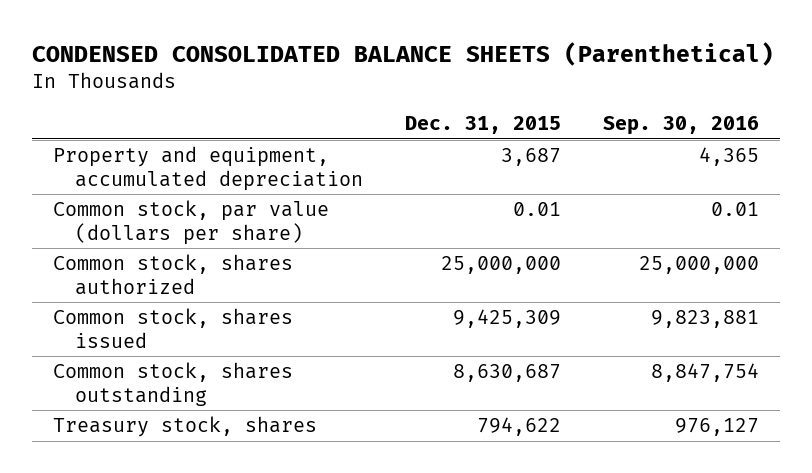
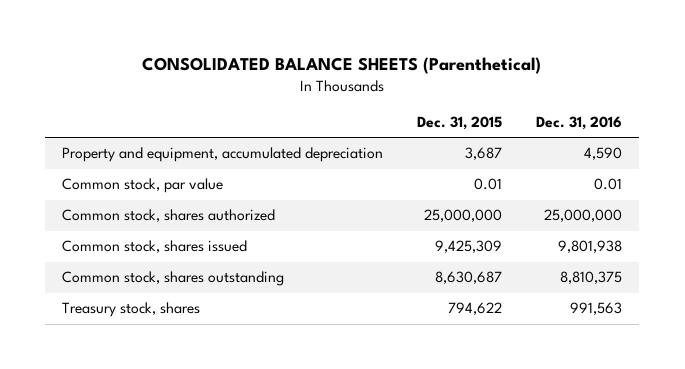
[31,41,774,66] CONDENSED CONSOLIDATED BALANCE SHEETS (Parenthetical) -> [142,56,542,74] CONSOLIDATED BALANCE SHEETS (Parenthetical)
[603,116,760,136] Sep. 30, 2016 -> none
none -> [536,115,623,130] Dec. 31, 2016
[52,200,329,245] Common stock, par value (dollars per share) -> [62,178,224,194] Common stock, par value

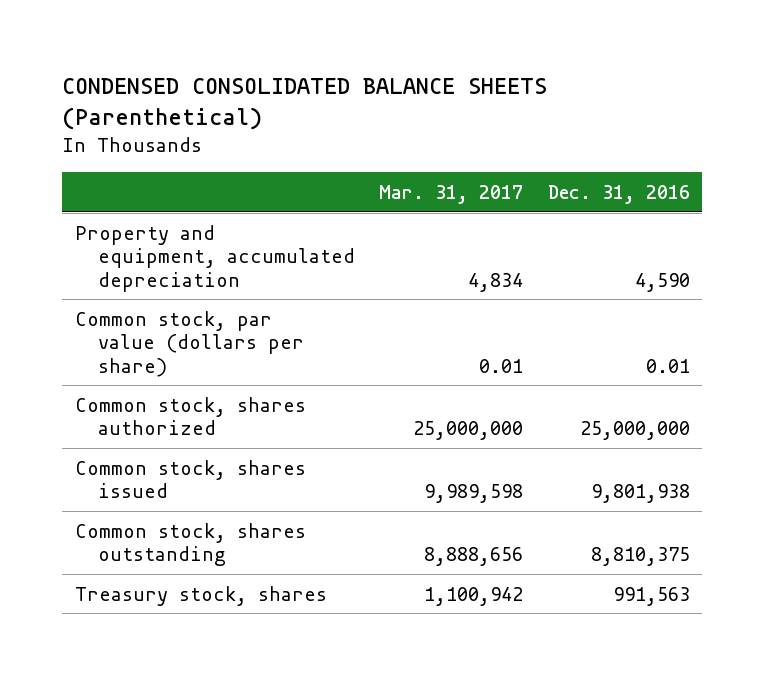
[142,56,542,74] CONSOLIDATED BALANCE SHEETS (Parenthetical) -> [62,77,548,130] CONDENSED CONSOLIDATED BALANCE SHEETS (Parenthetical)
[417,115,503,130] Dec. 31, 2015 -> none
none -> [379,185,524,205] Mar. 31, 2017
[62,178,224,194] Common stock, par value -> [74,310,304,377] Common stock, par value (dollars per share)

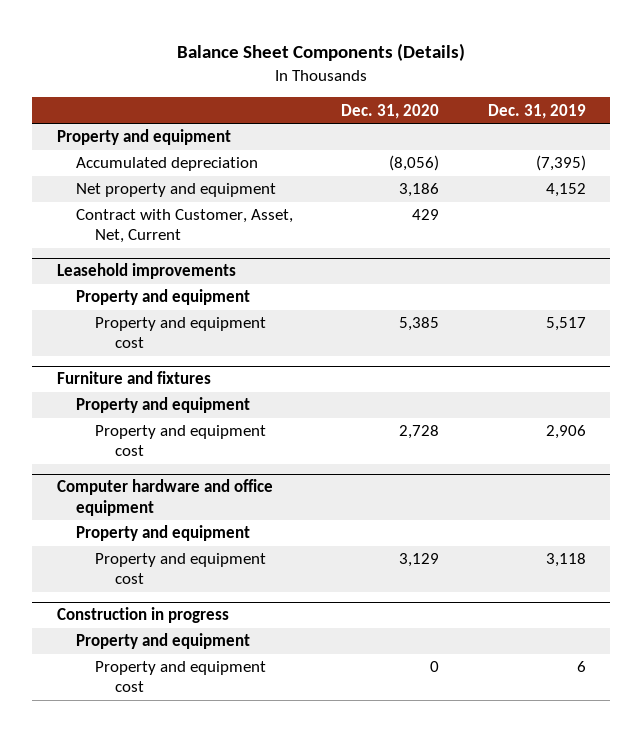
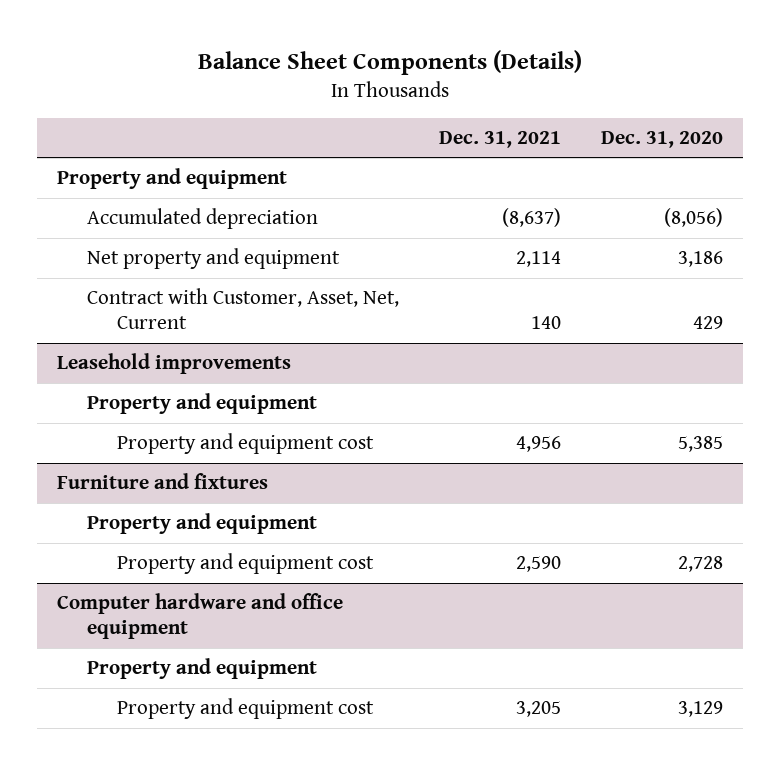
[487,103,586,119] Dec. 31, 2019 -> none
none -> [439,130,562,148] Dec. 31, 2021
[56,607,229,624] Construction in progress -> none
[75,633,250,650] Property and equipment -> none
[95,661,267,693] Property and equipment cost -> none

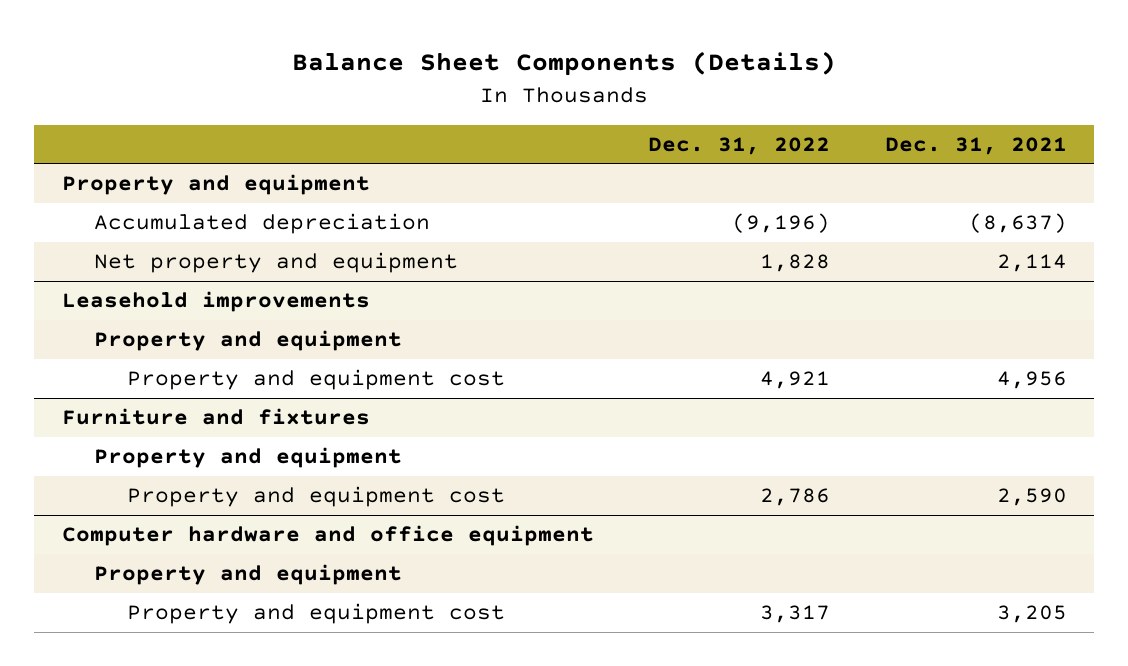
[601,130,724,148] Dec. 31, 2020 -> none
none -> [648,136,831,155] Dec. 31, 2022
[87,288,400,330] Contract with Customer, Asset, Net, Current -> none

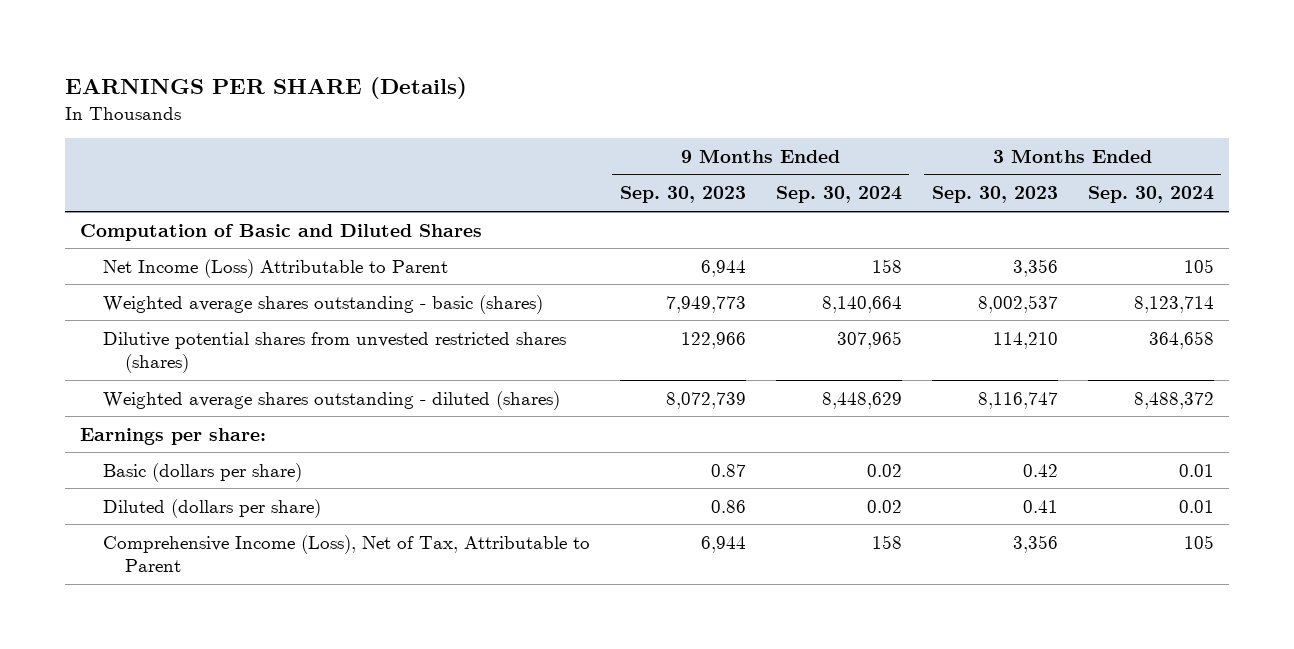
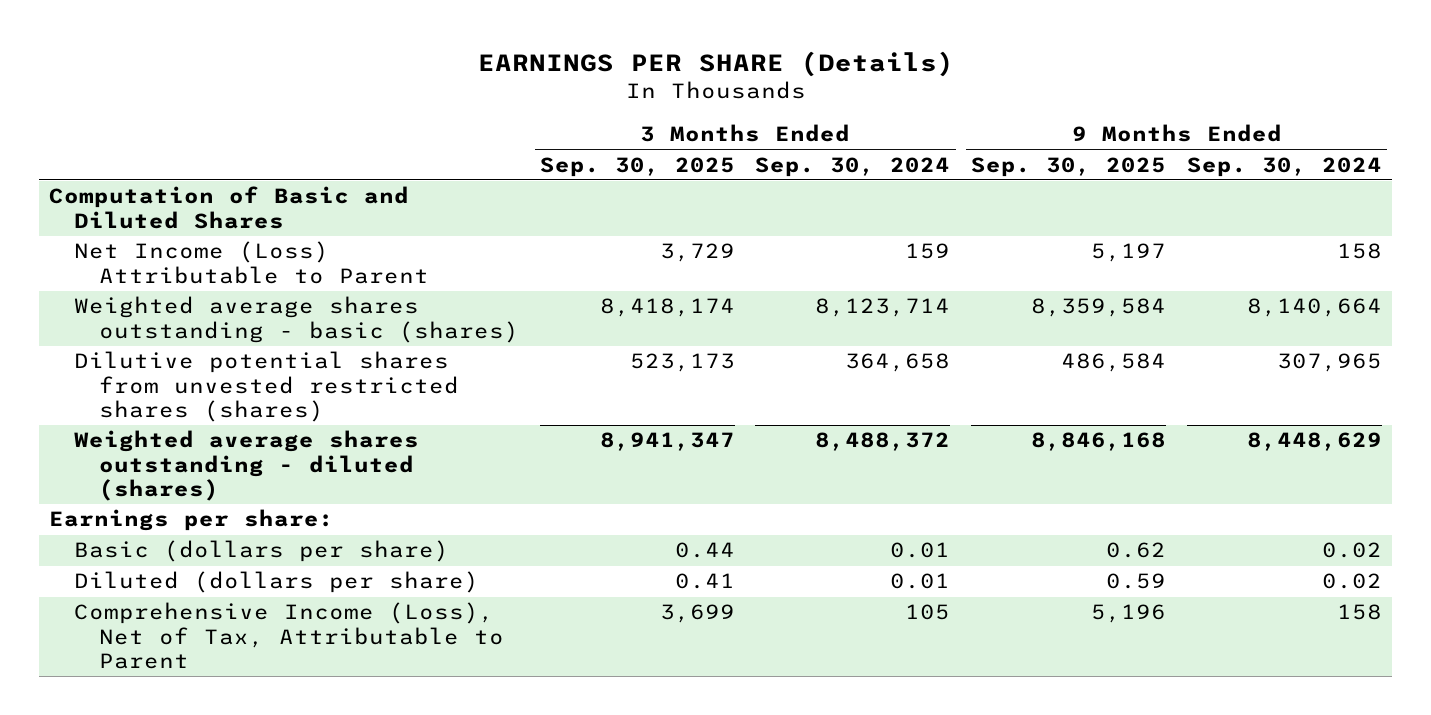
[619,186,746,204] Sep. 30, 2023 -> none
[931,186,1058,204] Sep. 30, 2023 -> none
none -> [539,156,735,177] Sep. 30, 2025
none -> [971,156,1167,177] Sep. 30, 2025
[1183,258,1214,273] 105 -> [905,243,951,260] 159

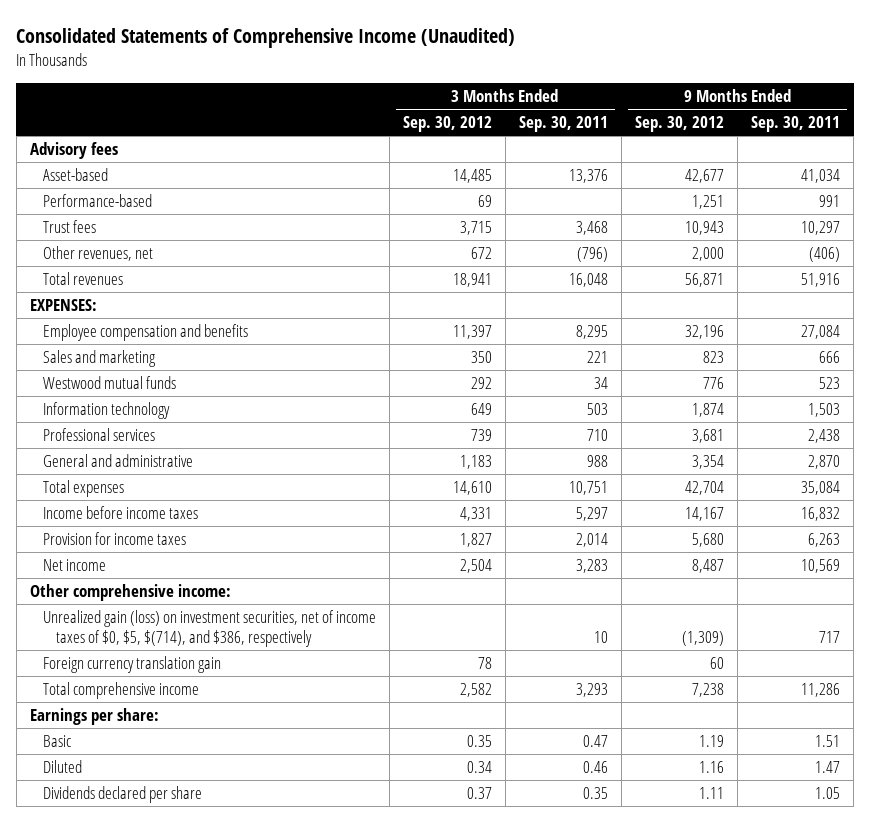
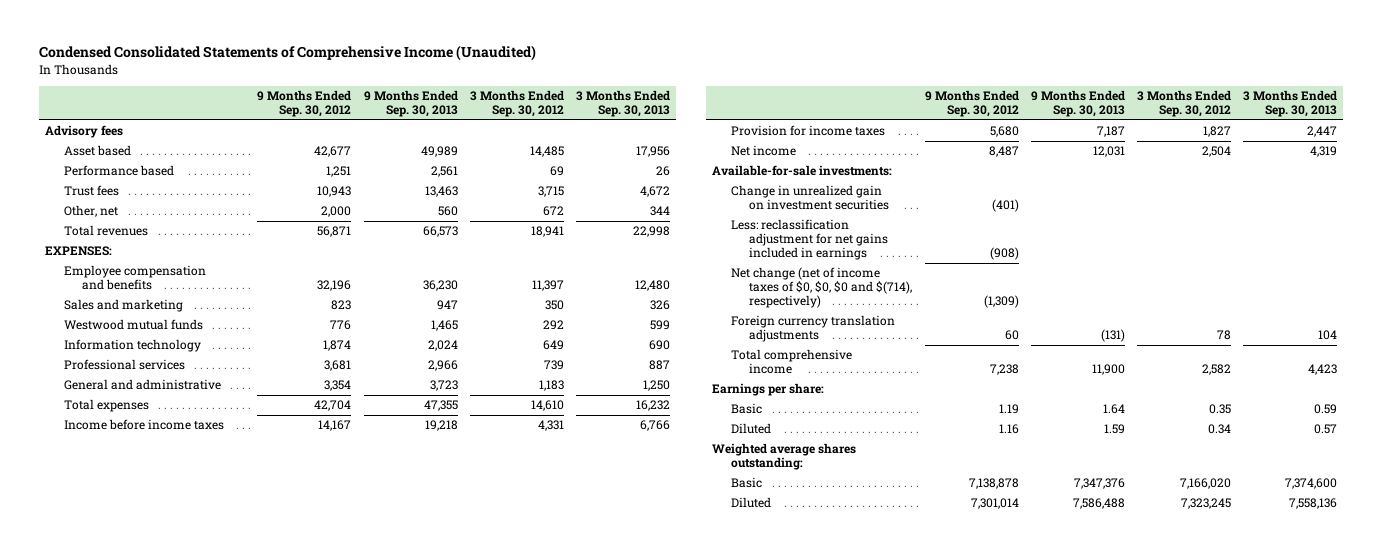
[16,27,516,48] Consolidated Statements of Comprehensive Income (Unaudited) -> [38,45,536,62] Condensed Consolidated Statements of Comprehensive Income (Unaudited)
[518,116,608,133] Sep. 30, 2011 -> none
[751,116,841,133] Sep. 30, 2011 -> none
none -> [363,90,458,117] 9 Months Ended Sep. 30, 2013
none -> [575,90,670,117] 3 Months Ended Sep. 30, 2013
[42,168,108,182] Asset-based -> [63,145,131,157] Asset based
[42,194,152,208] Performance-based -> [63,165,174,177] Performance based
[42,246,153,262] Other revenues, net -> [63,205,118,218] Other, net
[29,584,231,602] Other comprehensive income: -> none
none -> [712,165,893,177] Available-for-sale investments:
[42,610,376,647] Unrealized gain (loss) on investment securities, net of income taxes of $0, $5, $(714), and $386, respectively -> [730,185,890,211] Change in unrealized gain on investment securities
[681,630,724,646] (1,309) -> [991,199,1019,213] (401)
none -> [730,219,889,261] Less: reclassification adjustment for net gains included in earnings
none -> [730,267,913,309] Net change (net of income taxes of $0, $0, $0 and $(714), respectively)
[42,656,221,674] Foreign currency translation gain -> [730,315,895,343] Foreign currency translation adjustments
[42,786,202,804] Dividends declared per share -> none
none -> [712,443,857,471] Weighted average shares outstanding:
none -> [730,477,762,489] Basic
none -> [730,497,771,509] Diluted

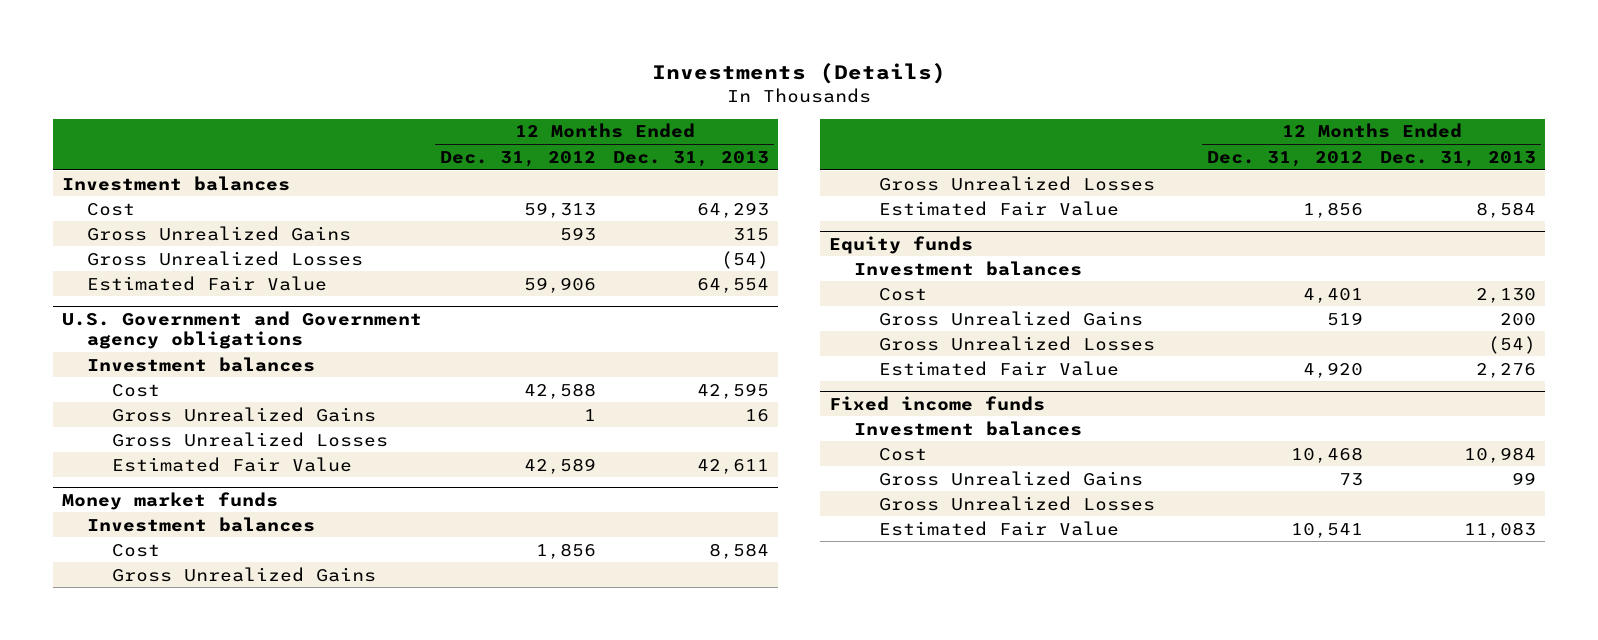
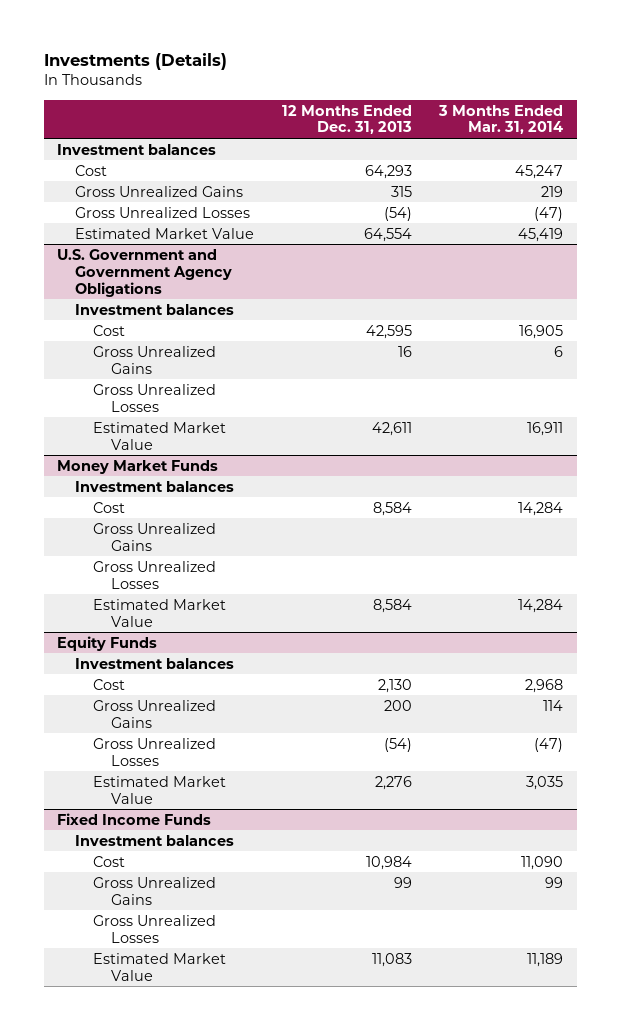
[439,150,596,167] Dec. 31, 2012 -> none
none -> [438,104,564,135] 3 Months Ended Mar. 31, 2014
[87,275,328,291] Estimated Fair Value -> [75,227,255,239] Estimated Market Value
[62,310,423,349] U.S. Government and Government agency obligations -> [57,248,233,297] U.S. Government and Government Agency Obligations
[112,456,353,472] Estimated Fair Value -> [93,421,227,450] Estimated Market Value
[62,491,279,510] Money market funds -> [57,459,219,474] Money Market Funds
[879,200,1120,216] Estimated Fair Value -> [93,598,227,627] Estimated Market Value
[829,235,974,254] Equity funds -> [57,635,158,651] Equity Funds
[879,360,1120,376] Estimated Fair Value -> [93,775,227,804] Estimated Market Value
[829,395,1046,411] Fixed income funds -> [57,812,212,825] Fixed Income Funds
[879,520,1120,536] Estimated Fair Value -> [93,952,227,981] Estimated Market Value

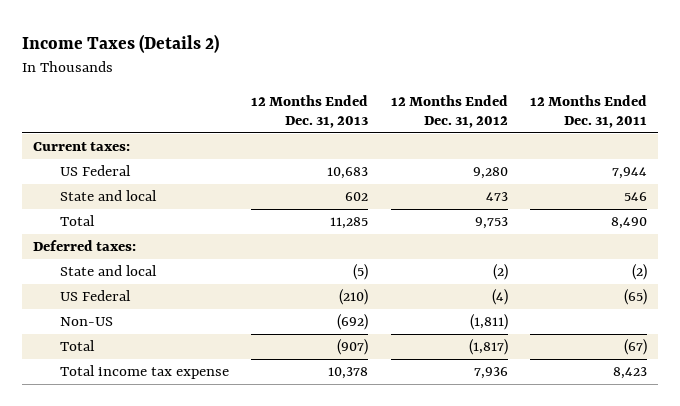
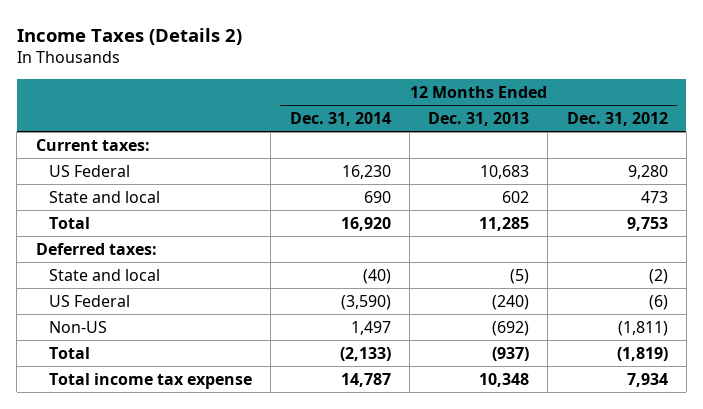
[530,94,648,129] 12 Months Ended Dec. 31, 2011 -> none
none -> [289,112,391,127] Dec. 31, 2014
[339,289,369,306] (210) -> [492,294,530,310] (240)
[491,289,508,306] (4) -> [648,294,668,310] (6)
[337,339,369,356] (907) -> [492,346,530,361] (937)
[468,339,508,356] (1,817) -> [616,346,668,361] (1,819)
[328,367,369,380] 10,378 -> [479,372,530,387] 10,348
[473,367,508,380] 7,936 -> [626,372,668,387] 7,934

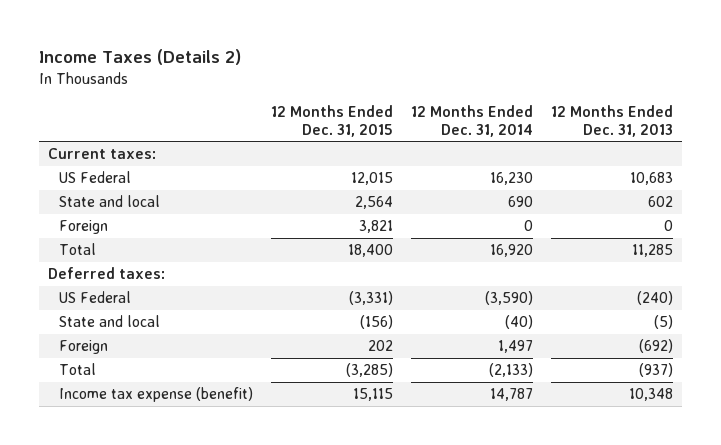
[566,112,668,127] Dec. 31, 2012 -> none
none -> [270,104,393,137] 12 Months Ended Dec. 31, 2015
none -> [58,220,108,235] Foreign
[49,268,161,281] State and local -> [58,315,160,328] State and local
[49,320,108,333] Non-US -> [58,340,108,355] Foreign
[49,372,253,389] Total income tax expense -> [58,387,253,403] Income tax expense (benefit)

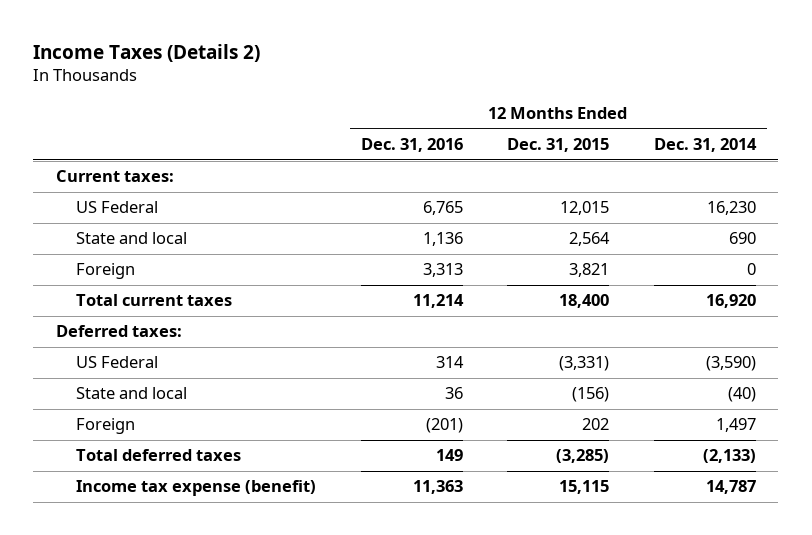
[550,104,673,137] 12 Months Ended Dec. 31, 2013 -> none
none -> [360,138,463,153] Dec. 31, 2016
[58,243,96,256] Total -> [76,294,233,307] Total current taxes
[58,363,96,376] Total -> [76,449,242,462] Total deferred taxes

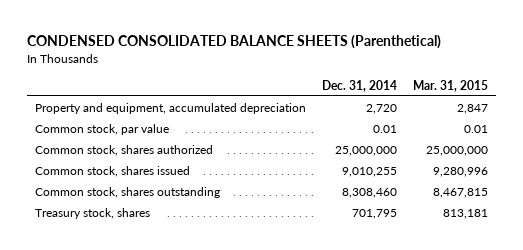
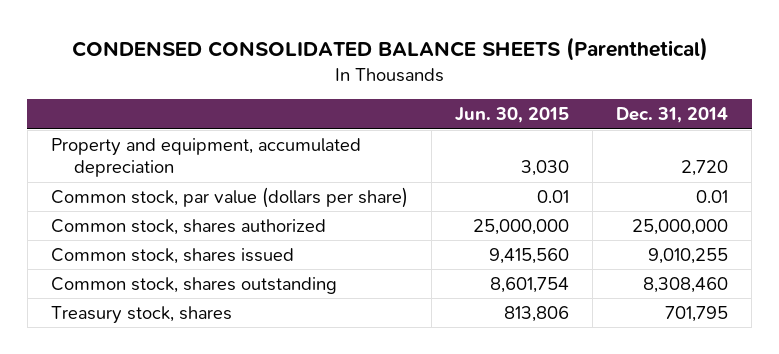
[413,79,489,92] Mar. 31, 2015 -> none
none -> [455,107,570,124] Jun. 30, 2015
[35,123,170,135] Common stock, par value -> [51,186,409,208] Common stock, par value (dollars per share)

